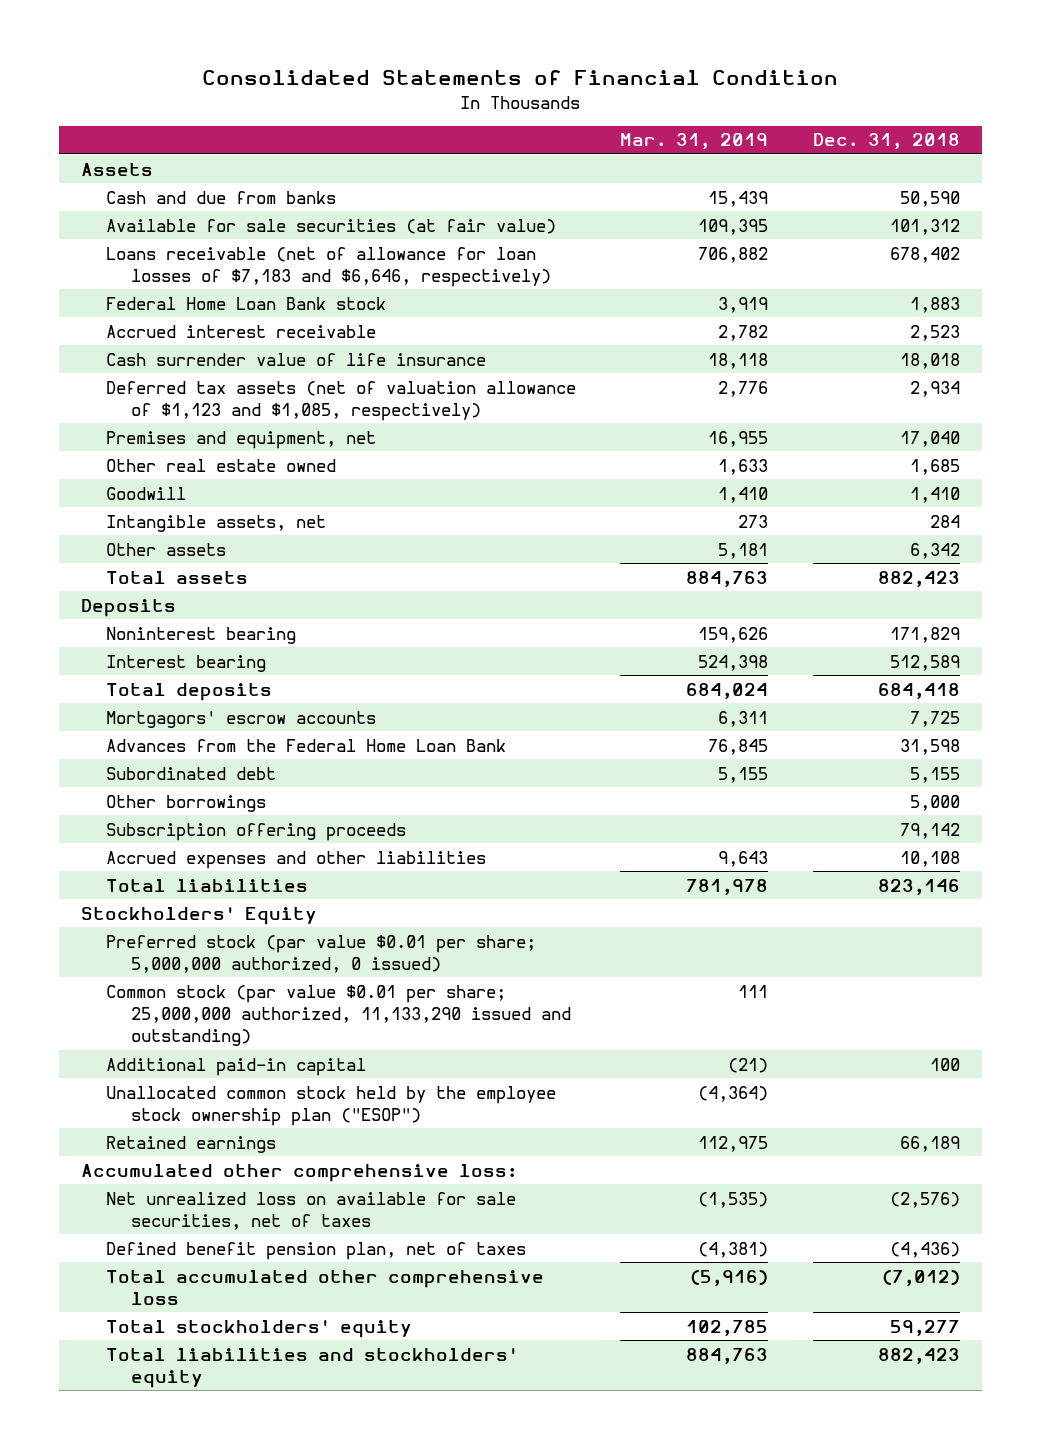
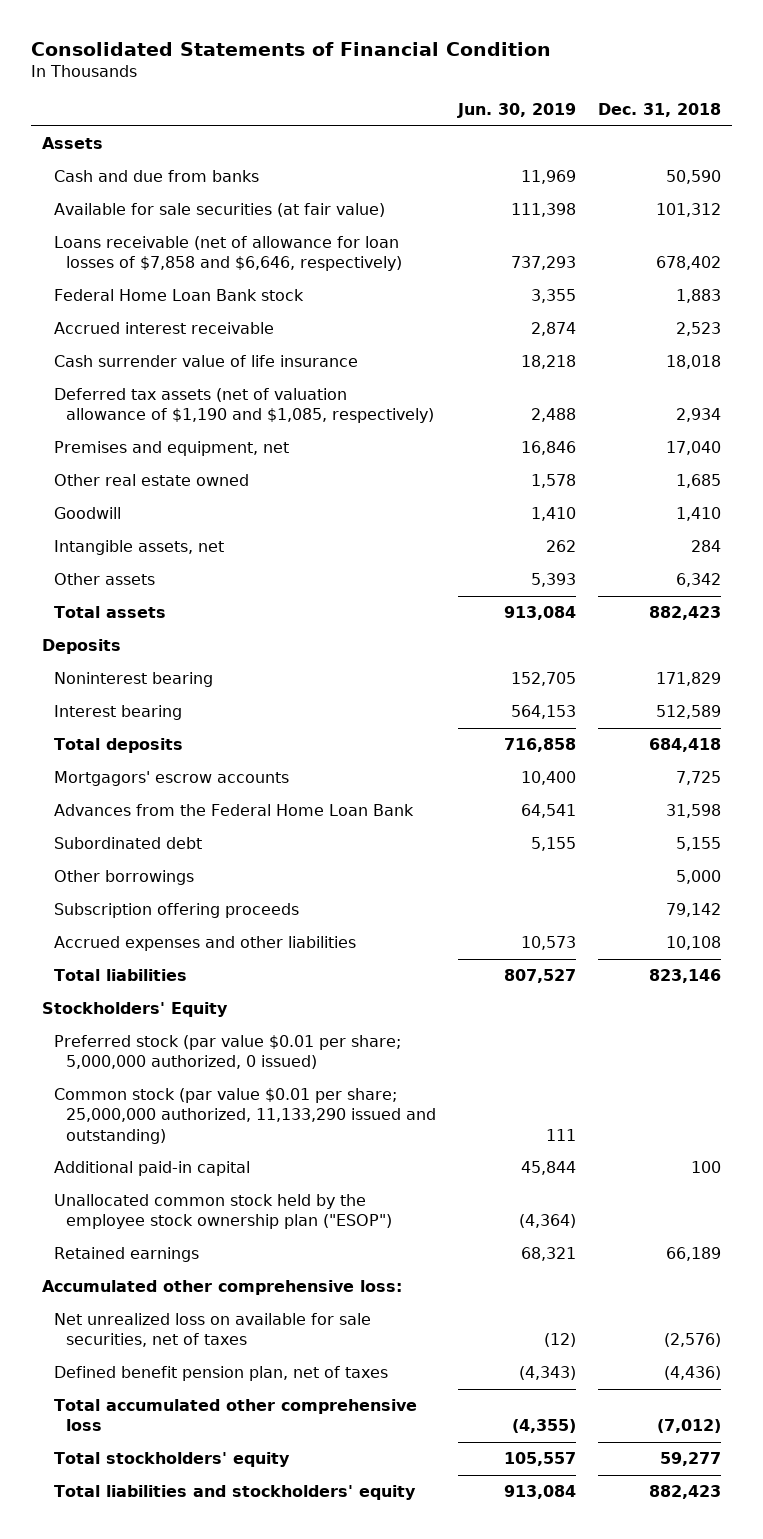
[620,133,769,150] Mar. 31, 2019 -> none
none -> [456,103,576,119] Jun. 30, 2019
[105,246,552,287] Loans receivable (net of allowance for loan losses of $7,183 and $6,646, respectively) -> [53,236,403,272] Loans receivable (net of allowance for loan losses of $7,858 and $6,646, respectively)
[105,380,576,421] Deferred tax assets (net of valuation allowance of $1,123 and $1,085, respectively) -> [53,388,435,424] Deferred tax assets (net of valuation allowance of $1,190 and $1,085, respectively)

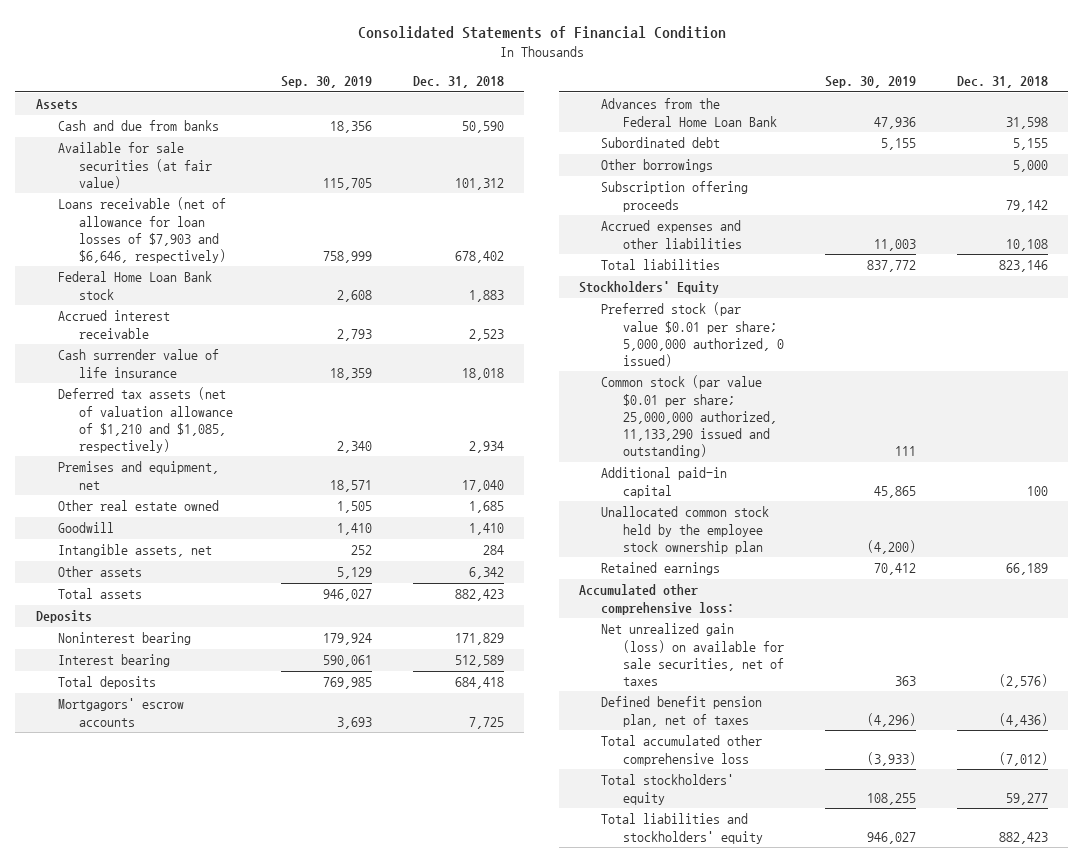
[456,103,576,119] Jun. 30, 2019 -> none
none -> [281,76,373,89] Sep. 30, 2019
[53,236,403,272] Loans receivable (net of allowance for loan losses of $7,858 and $6,646, respectively) -> [57,197,227,263] Loans receivable (net of allowance for loan losses of $7,903 and $6,646, respectively)
[53,388,435,424] Deferred tax assets (net of valuation allowance of $1,190 and $1,085, respectively) -> [57,387,234,453] Deferred tax assets (net of valuation allowance of $1,210 and $1,085, respectively)
[53,1194,393,1230] Unallocated common stock held by the employee stock ownership plan ("ESOP") -> [601,506,770,554] Unallocated common stock held by the employee stock ownership plan
[53,1313,371,1348] Net unrealized loss on available for sale securities, net of taxes -> [601,623,785,686] Net unrealized gain (loss) on available for sale securities, net of taxes

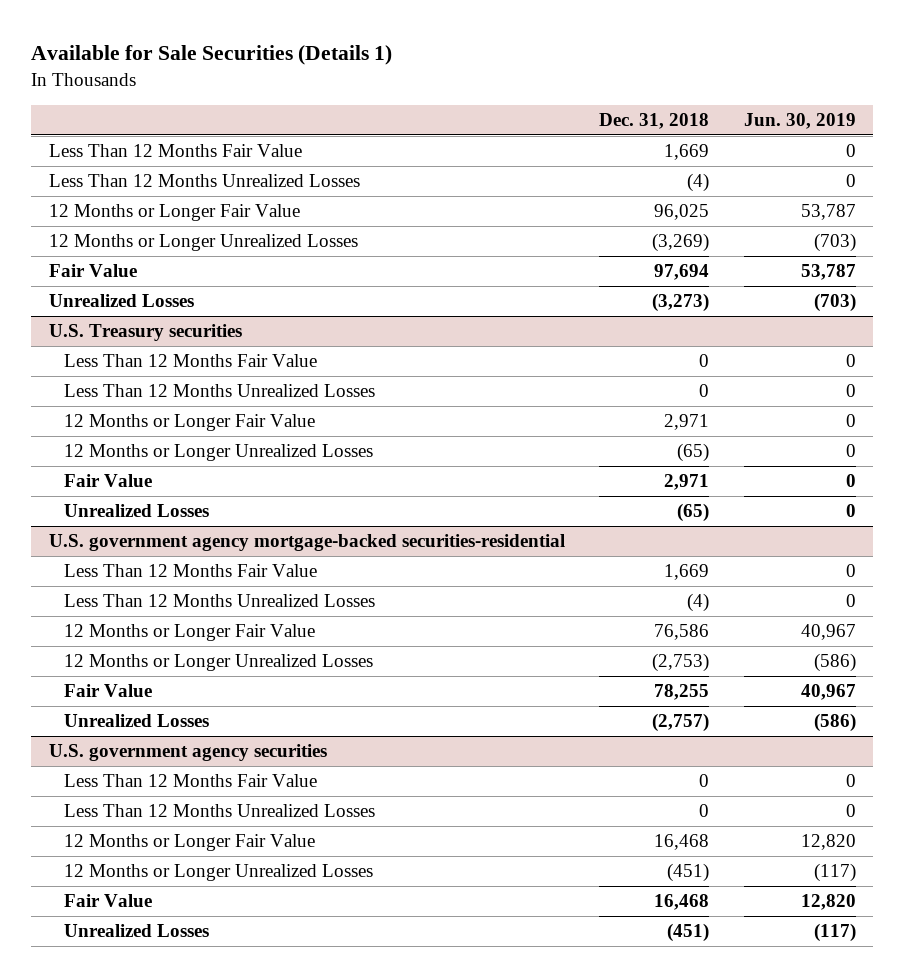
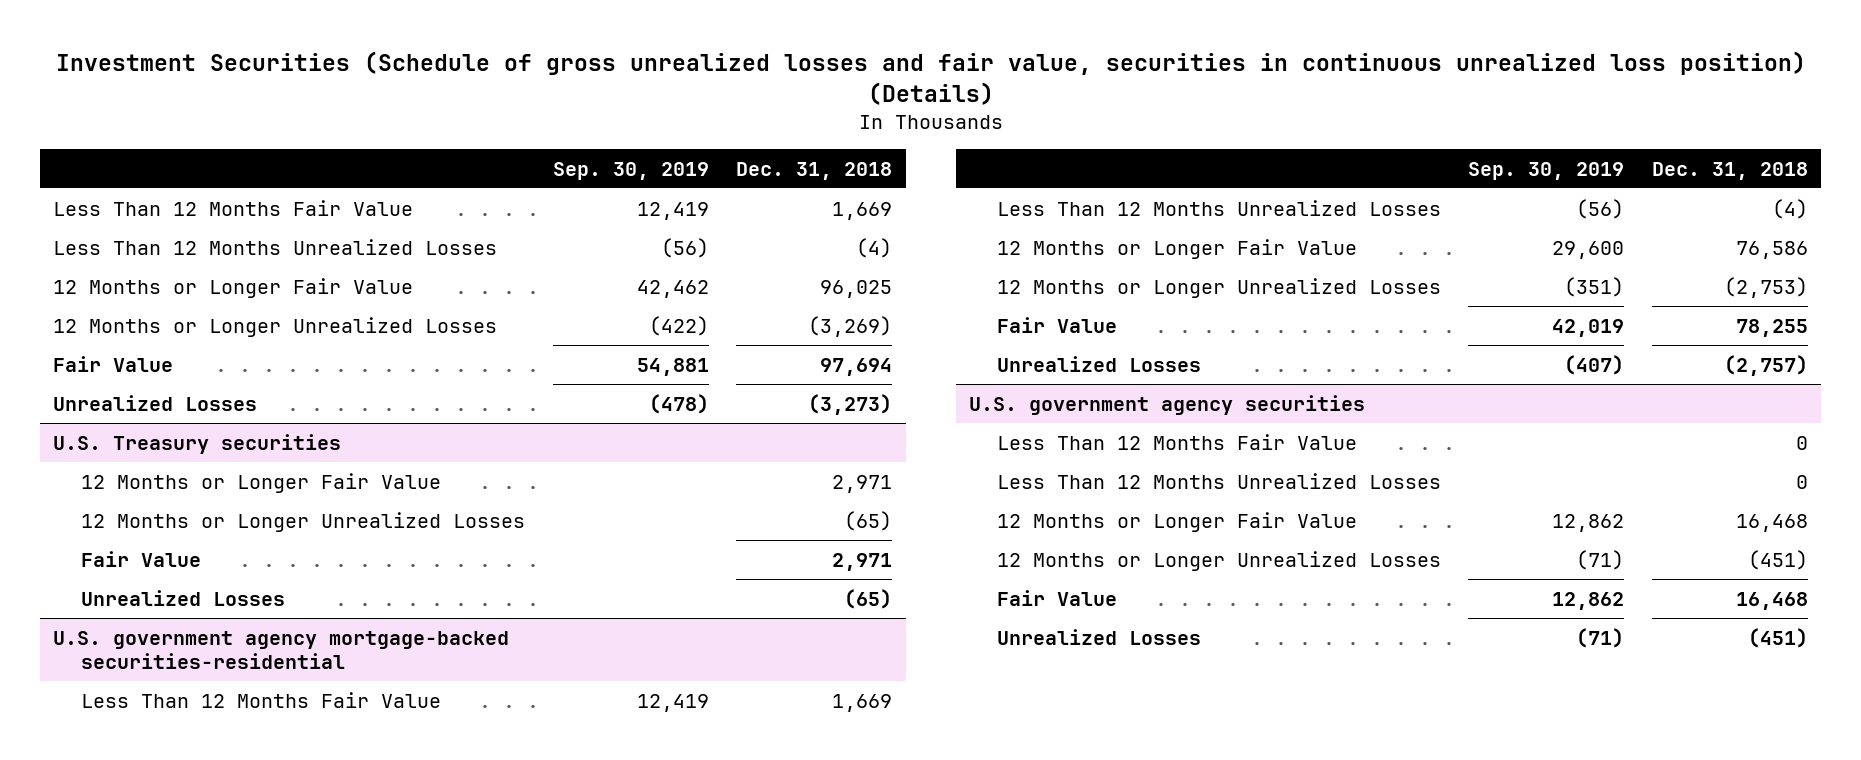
[31,45,393,66] Available for Sale Securities (Details 1) -> [55,50,1806,105] Investment Securities (Schedule of gross unrealized losses and fair value, securities in continuous unrealized loss position) (Details)
[743,112,856,129] Jun. 30, 2019 -> none
none -> [552,161,709,180] Sep. 30, 2019
[63,354,317,368] Less Than 12 Months Fair Value -> none
[63,384,375,398] Less Than 12 Months Unrealized Losses -> none

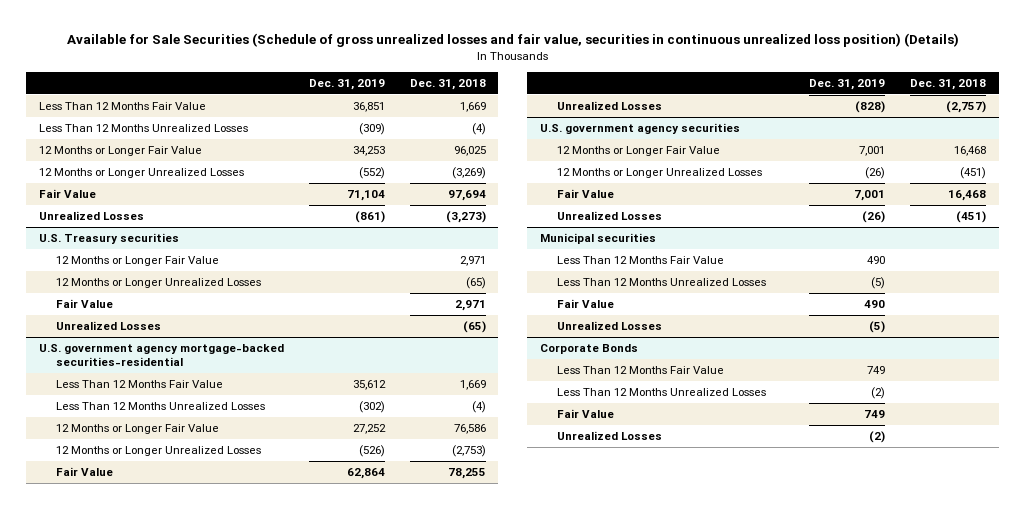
[55,50,1806,105] Investment Securities (Schedule of gross unrealized losses and fair value, securities in continuous unrealized loss position) (Details) -> [66,33,959,48] Available for Sale Securities (Schedule of gross unrealized losses and fair value, securities in continuous unrealized loss position) (Details)
[552,161,709,180] Sep. 30, 2019 -> none
none -> [308,78,385,90] Dec. 31, 2019
[997,433,1358,450] Less Than 12 Months Fair Value -> none
[997,472,1442,489] Less Than 12 Months Unrealized Losses -> none
none -> [539,233,656,245] Municipal securities
none -> [556,256,724,265] Less Than 12 Months Fair Value
none -> [556,278,766,287] Less Than 12 Months Unrealized Losses
none -> [556,299,614,309] Fair Value
none -> [556,321,662,331] Unrealized Losses
none -> [539,344,638,355] Corporate Bonds
none -> [556,366,724,375] Less Than 12 Months Fair Value
none -> [556,388,766,397] Less Than 12 Months Unrealized Losses
none -> [556,409,614,419] Fair Value
none -> [556,431,662,441] Unrealized Losses

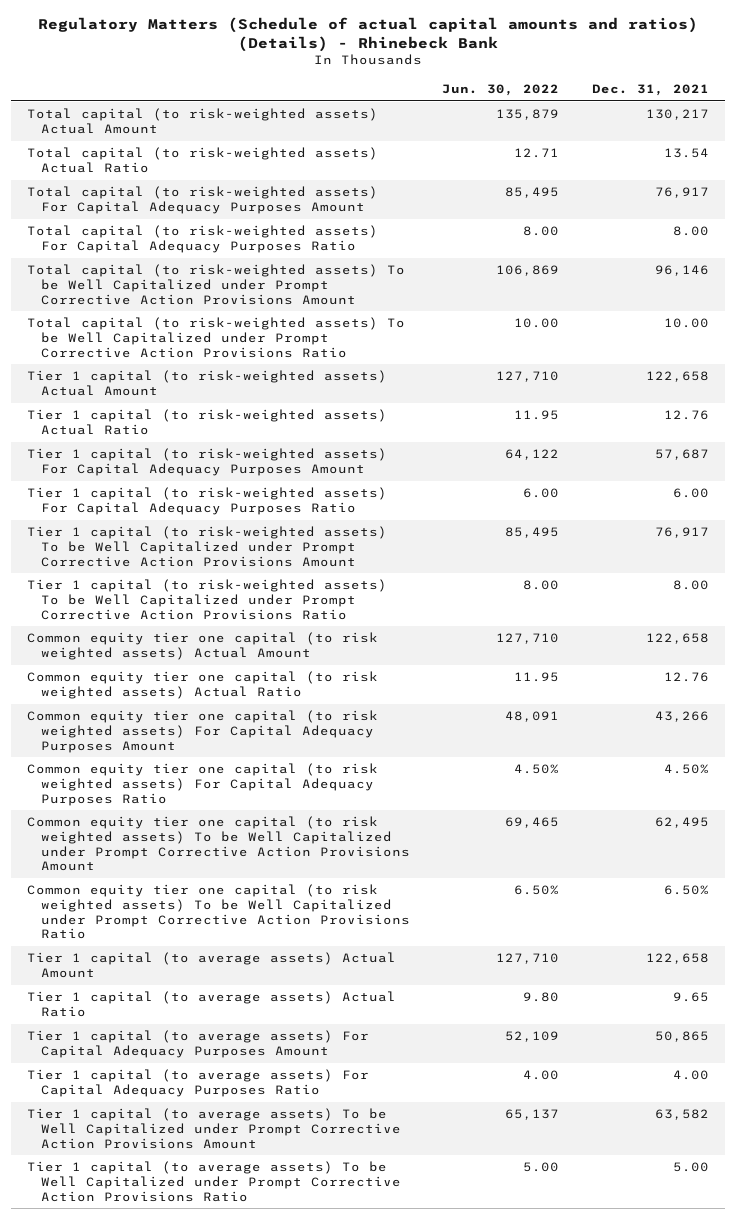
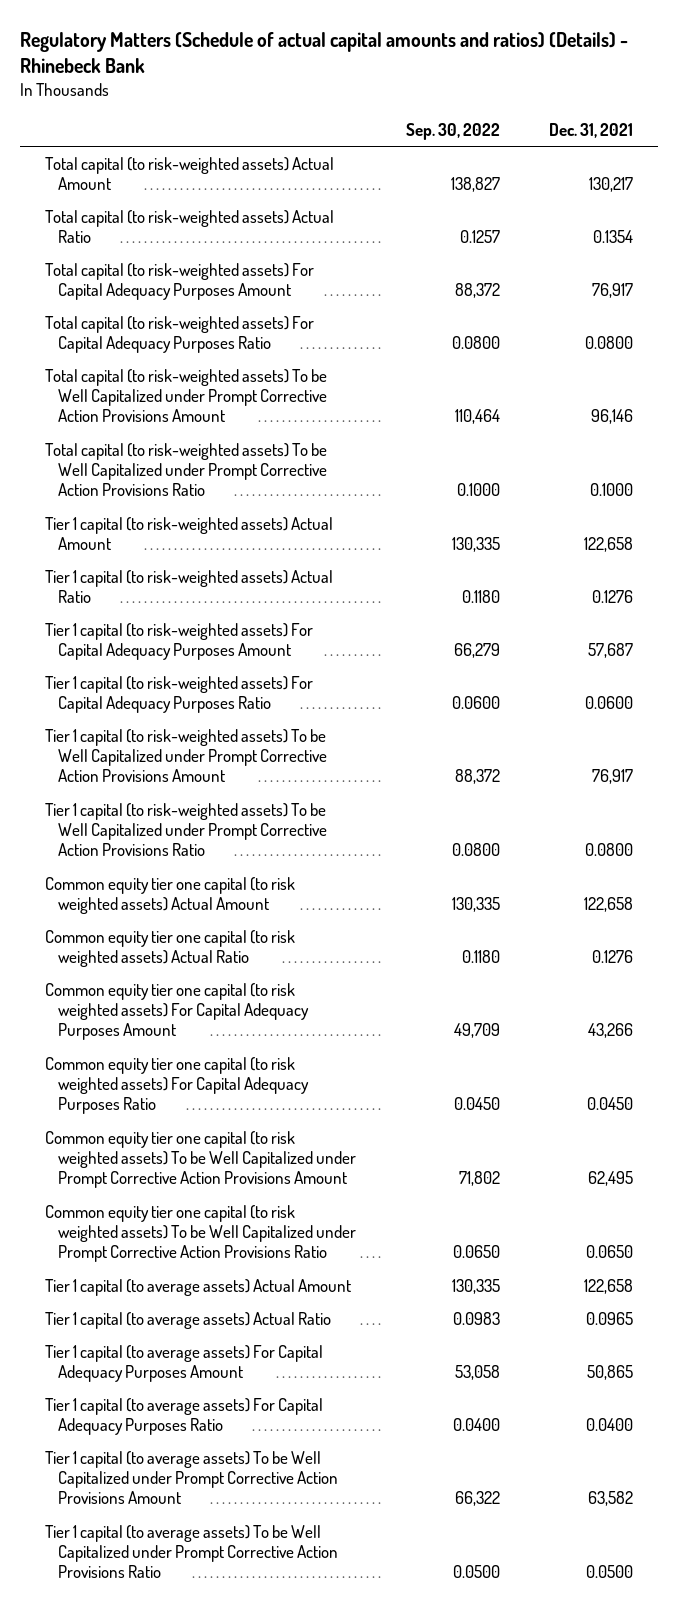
[442,83,560,96] Jun. 30, 2022 -> none
none -> [405,122,500,140] Sep. 30, 2022
[663,148,709,159] 13.54 -> [593,230,634,244] 0.1354
[672,226,709,237] 8.00 -> [585,336,634,350] 0.0800
[663,318,709,329] 10.00 -> [590,483,634,497] 0.1000
[663,410,709,421] 12.76 -> [592,590,634,604] 0.1276
[672,488,709,499] 6.00 -> [585,696,634,710] 0.0600
[672,580,709,591] 8.00 -> [585,843,634,857] 0.0800
[663,672,709,683] 12.76 -> [592,950,634,964] 0.1276
[663,764,709,775] 4.50% -> [587,1097,634,1111] 0.0450
[663,885,709,896] 6.50% -> [586,1245,634,1259] 0.0650
[672,992,709,1003] 9.65 -> [586,1311,634,1325] 0.0965
[672,1070,709,1081] 4.00 -> [586,1418,634,1432] 0.0400
[672,1162,709,1173] 5.00 -> [586,1565,634,1579] 0.0500

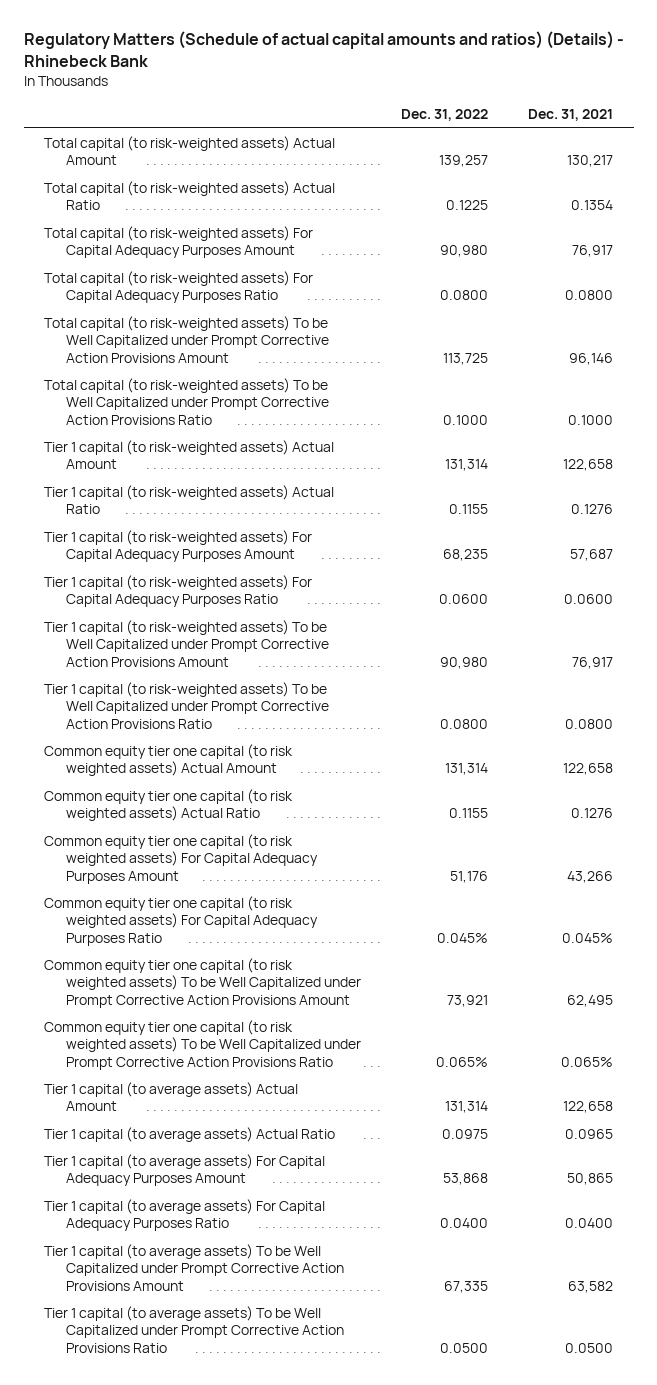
[405,122,500,140] Sep. 30, 2022 -> none
none -> [401,109,489,122] Dec. 31, 2022
[587,1097,634,1111] 0.0450 -> [562,932,614,943] 0.045%
[586,1245,634,1259] 0.0650 -> [561,1056,614,1067] 0.065%

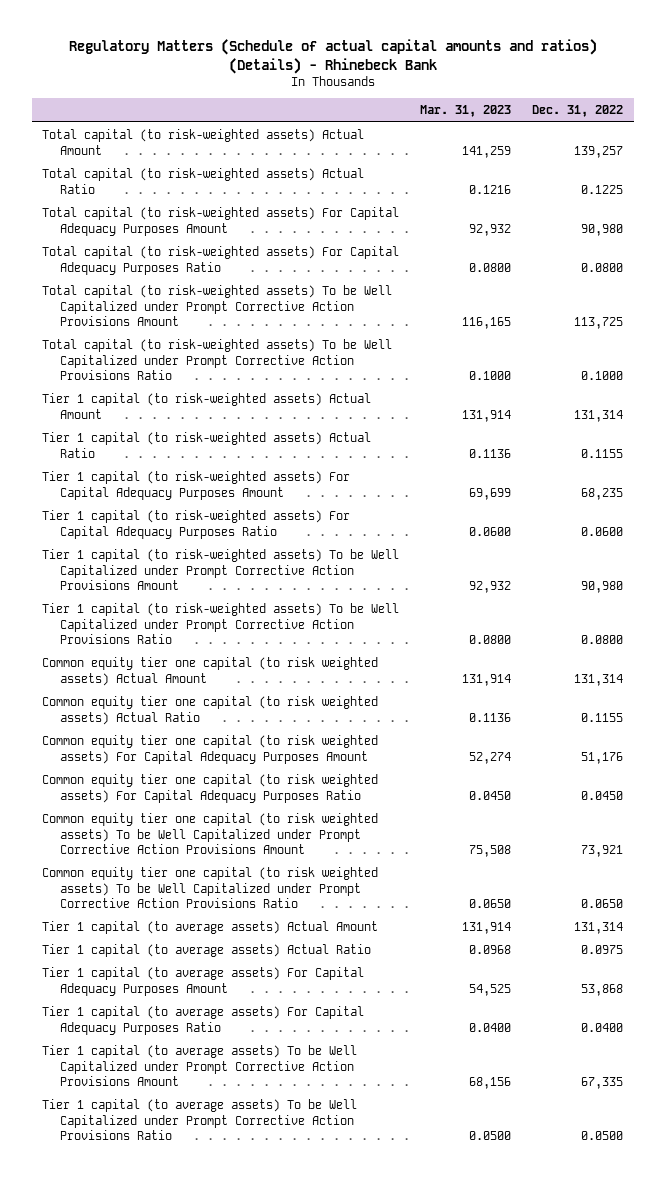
[528,109,614,122] Dec. 31, 2021 -> none
none -> [420,105,512,118] Mar. 31, 2023
[437,932,489,943] 0.045% -> [581,790,624,800] 0.0450
[436,1056,489,1067] 0.065% -> [581,899,624,909] 0.0650

